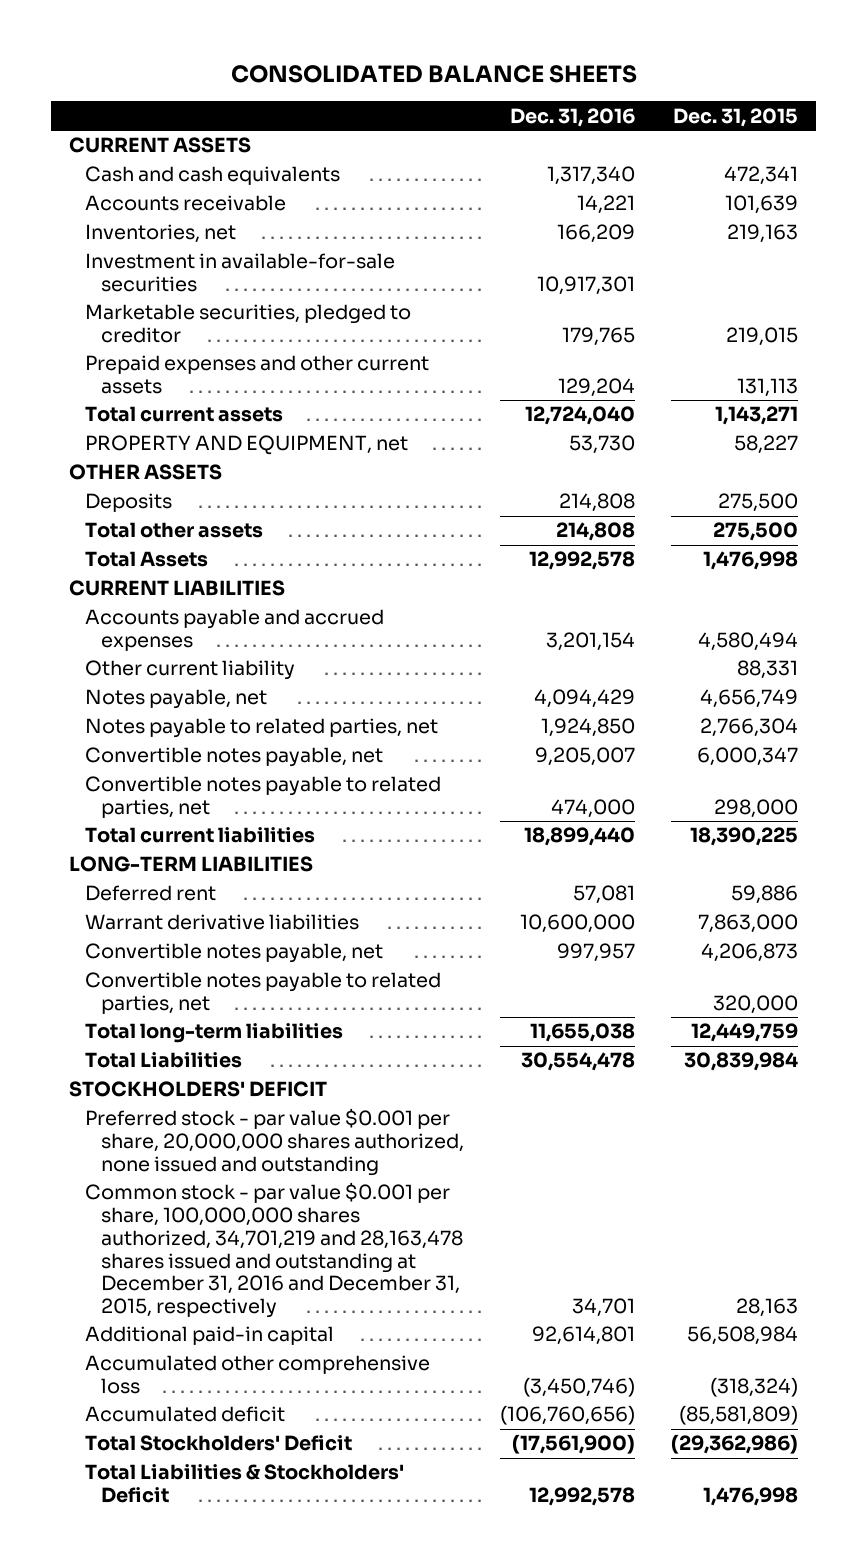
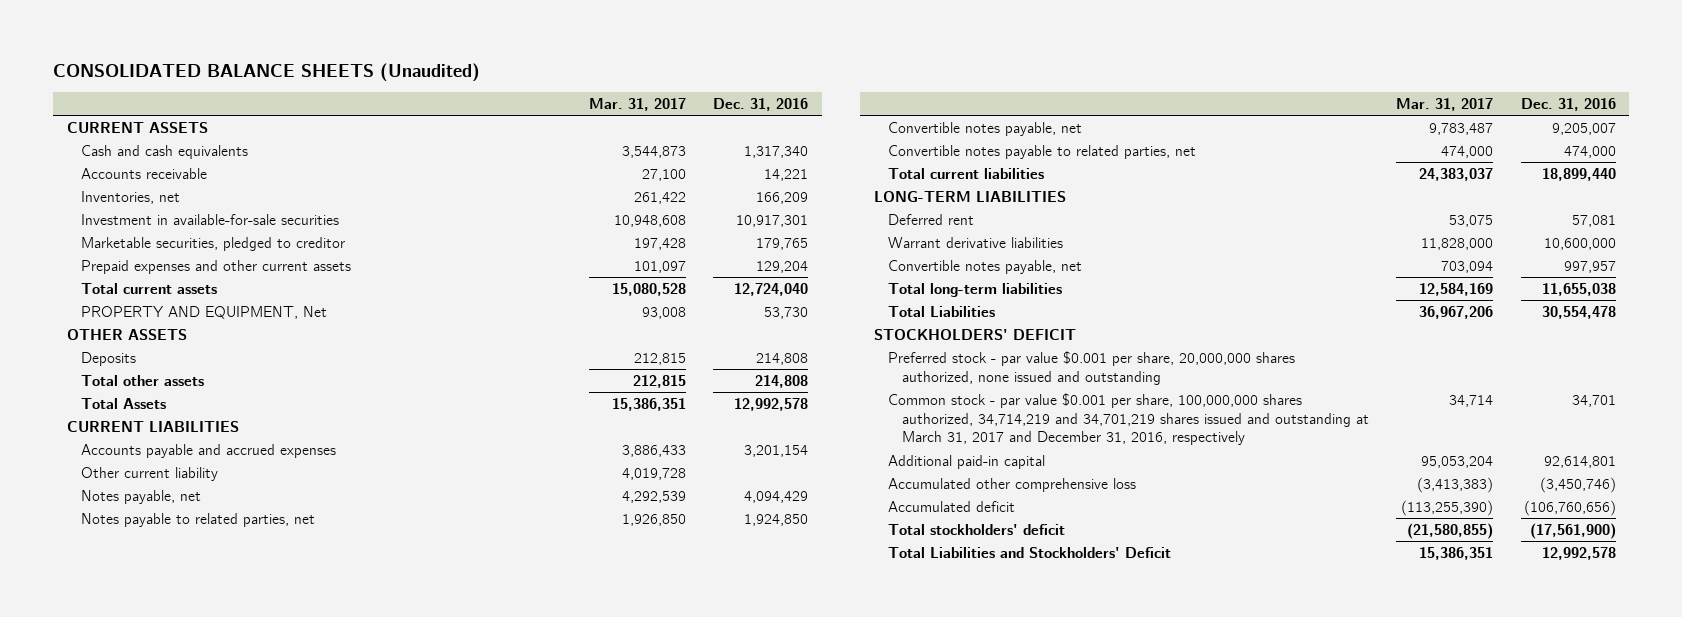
[230,64,637,83] CONSOLIDATED BALANCE SHEETS -> [53,62,481,82] CONSOLIDATED BALANCE SHEETS (Unaudited)
[672,107,798,127] Dec. 31, 2015 -> none
none -> [589,97,687,111] Mar. 31, 2017
[85,435,409,456] PROPERTY AND EQUIPMENT, net -> [80,305,327,319] PROPERTY AND EQUIPMENT, Net
[85,972,442,1015] Convertible notes payable to related parties, net -> none
[85,1182,464,1319] Common stock - par value $0.001 per share, 100,000,000 shares authorized, 34,701,219 and 28,163,478 shares issued and outstanding at December 31, 2016 and December 31, 2015, respectively -> [887,392,1370,446] Common stock - par value $0.001 per share, 100,000,000 shares authorized, 34,714,219 and 34,701,219 shares issued and outstanding at March 31, 2017 and December 31, 2016, respectively
[85,1435,353,1452] Total Stockholders' Deficit -> [887,523,1065,535] Total stockholders' deficit
[85,1464,405,1504] Total Liabilities & Stockholders' Deficit -> [887,546,1171,558] Total Liabilities and Stockholders' Deficit

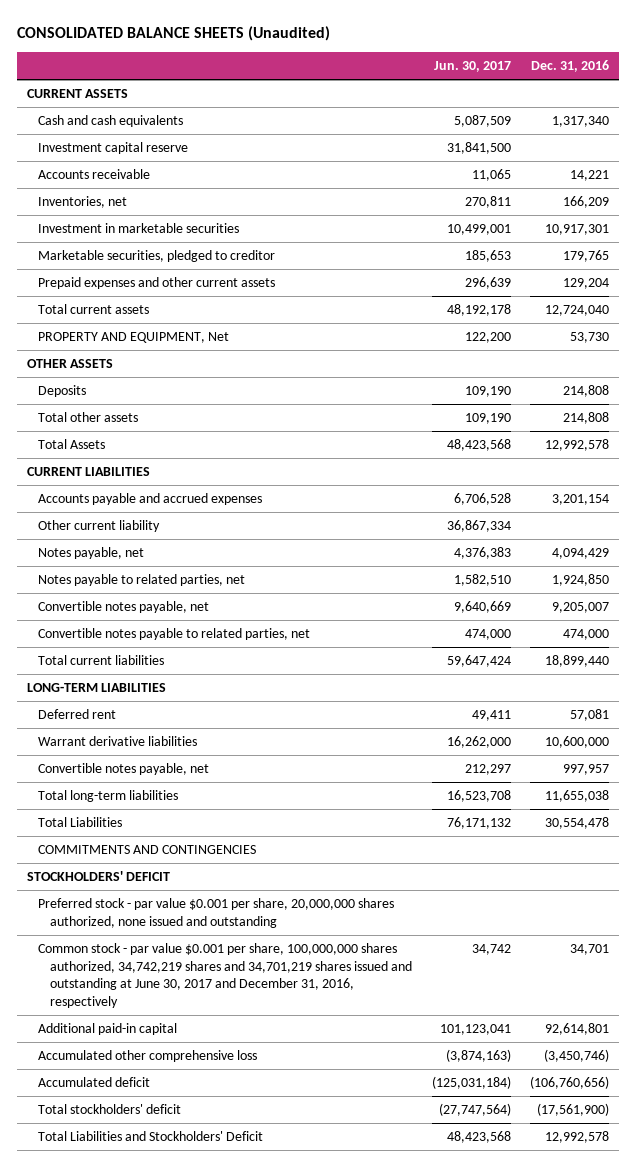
[589,97,687,111] Mar. 31, 2017 -> none
none -> [433,61,511,73] Jun. 30, 2017
none -> [38,142,189,155] Investment capital reserve
[80,213,339,225] Investment in available-for-sale securities -> [38,223,240,234] Investment in marketable securities
none -> [38,845,257,855] COMMITMENTS AND CONTINGENCIES
[887,392,1370,446] Common stock - par value $0.001 per share, 100,000,000 shares authorized, 34,714,219 and 34,701,219 shares issued and outstanding at March 31, 2017 and December 31, 2016, respectively -> [38,943,413,1008] Common stock - par value $0.001 per share, 100,000,000 shares authorized, 34,742,219 shares and 34,701,219 shares issued and outstanding at June 30, 2017 and December 31, 2016, respectively

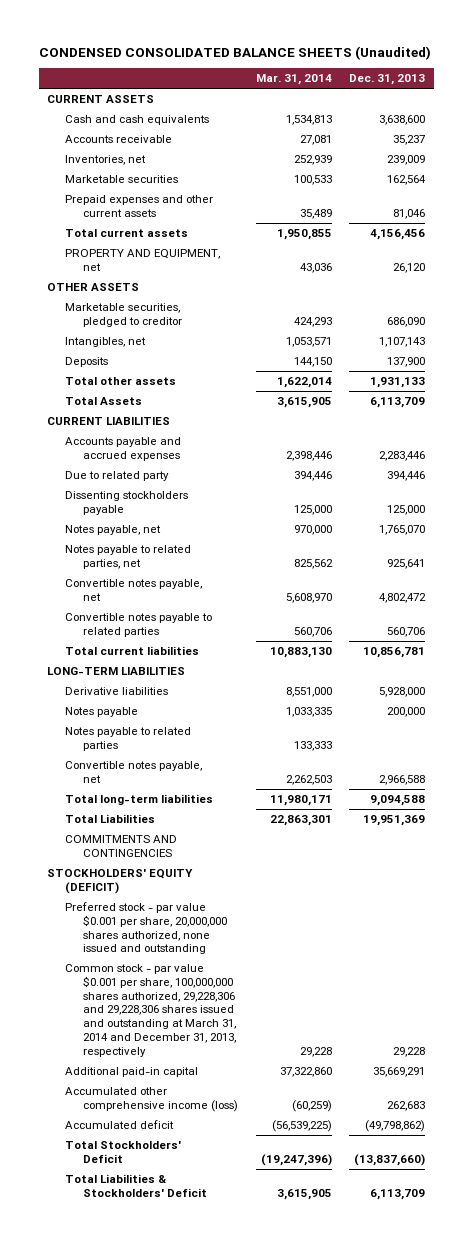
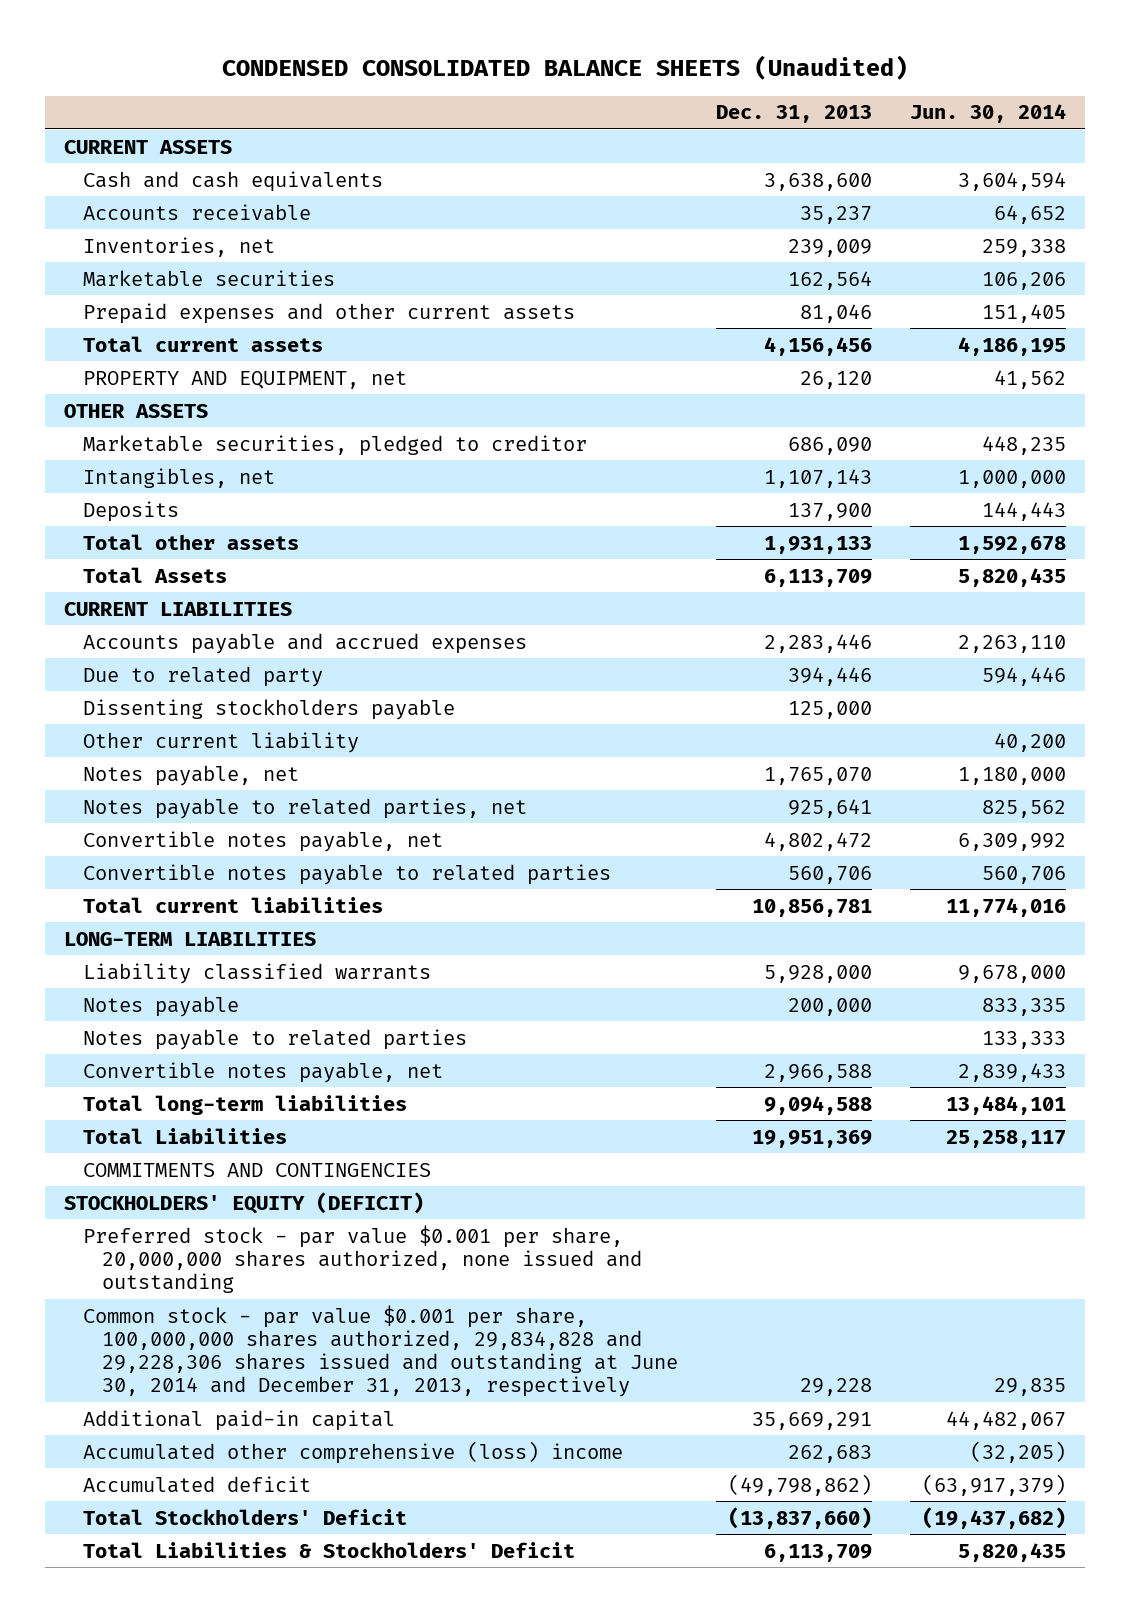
[255,74,332,86] Mar. 31, 2014 -> none
none -> [910,104,1067,124] Jun. 30, 2014
none -> [82,731,359,753] Other current liability
[65,687,169,696] Derivative liabilities -> [82,962,431,984] Liability classified warrants
[65,964,237,1057] Common stock - par value $0.001 per share, 100,000,000 shares authorized, 29,228,306 and 29,228,306 shares issued and outstanding at March 31, 2014 and December 31, 2013, respectively -> [82,1304,678,1398] Common stock - par value $0.001 per share, 100,000,000 shares authorized, 29,834,828 and 29,228,306 shares issued and outstanding at June 30, 2014 and December 31, 2013, respectively
[65,1087,239,1112] Accumulated other comprehensive income (loss) -> [82,1440,623,1464] Accumulated other comprehensive (loss) income

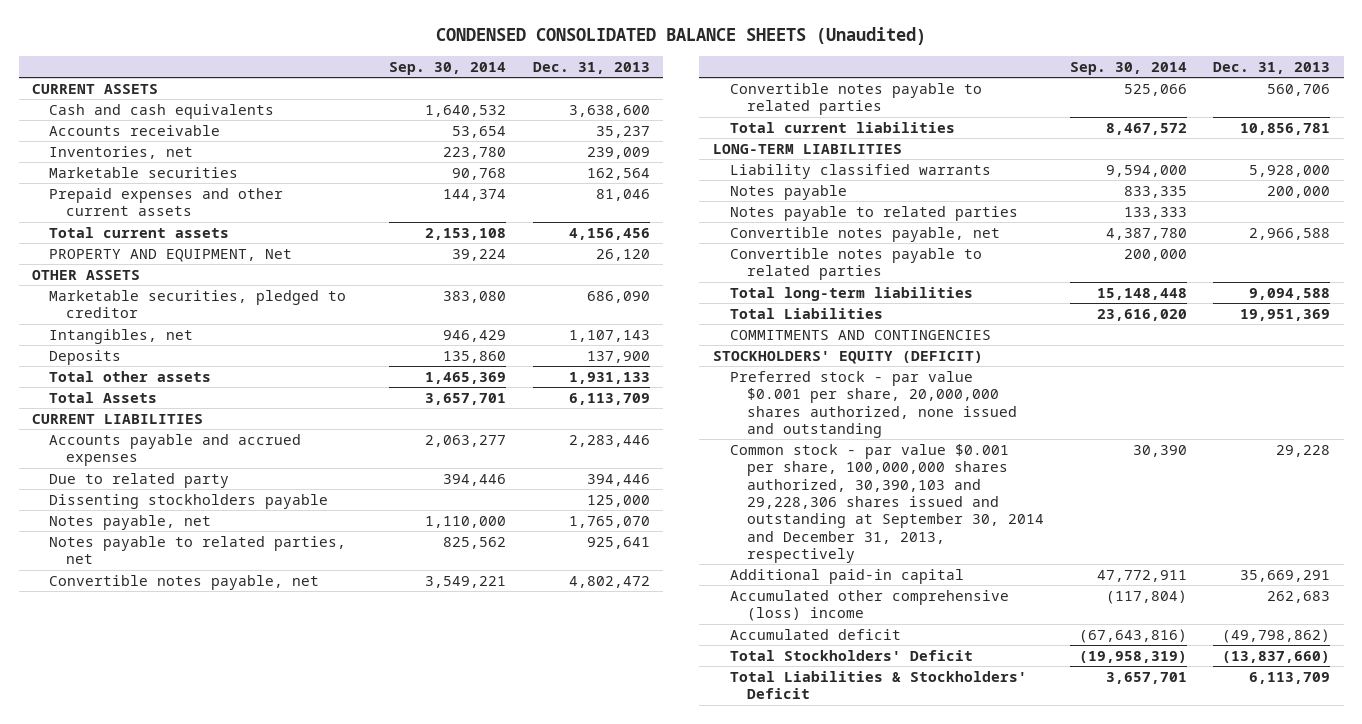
[910,104,1067,124] Jun. 30, 2014 -> none
none -> [389,61,507,75] Sep. 30, 2014
[82,370,407,389] PROPERTY AND EQUIPMENT, net -> [48,248,292,262] PROPERTY AND EQUIPMENT, Net
[82,731,359,753] Other current liability -> none
none -> [729,247,982,281] Convertible notes payable to related parties
[82,1304,678,1398] Common stock - par value $0.001 per share, 100,000,000 shares authorized, 29,834,828 and 29,228,306 shares issued and outstanding at June 30, 2014 and December 31, 2013, respectively -> [729,443,1044,563] Common stock - par value $0.001 per share, 100,000,000 shares authorized, 30,390,103 and 29,228,306 shares issued and outstanding at September 30, 2014 and December 31, 2013, respectively

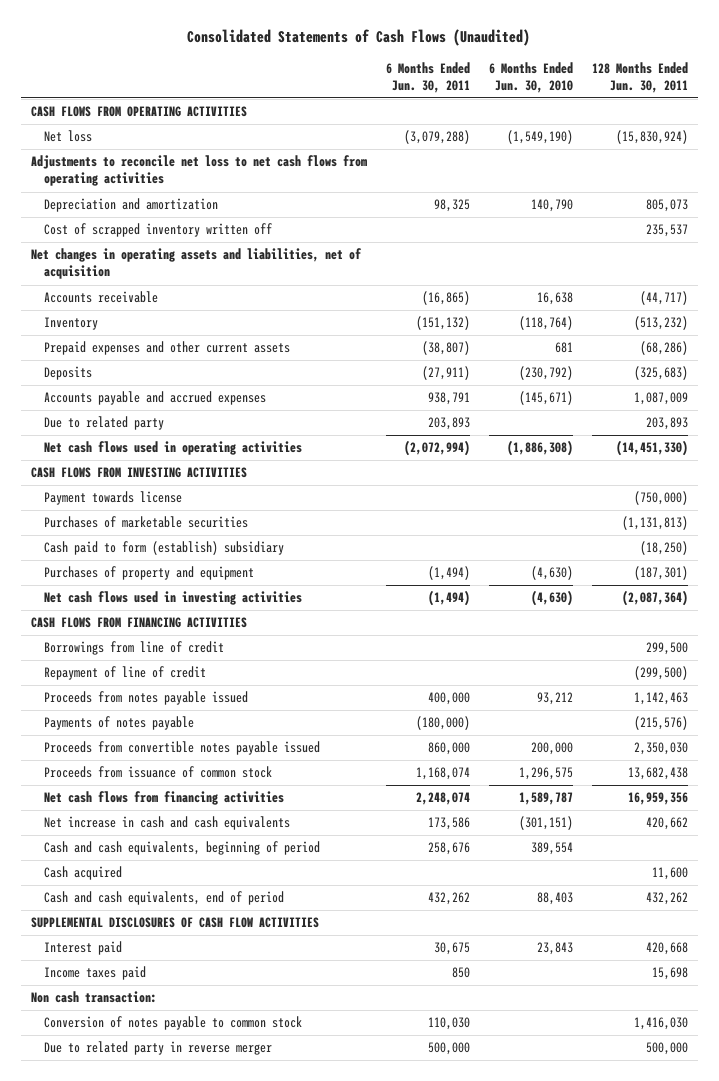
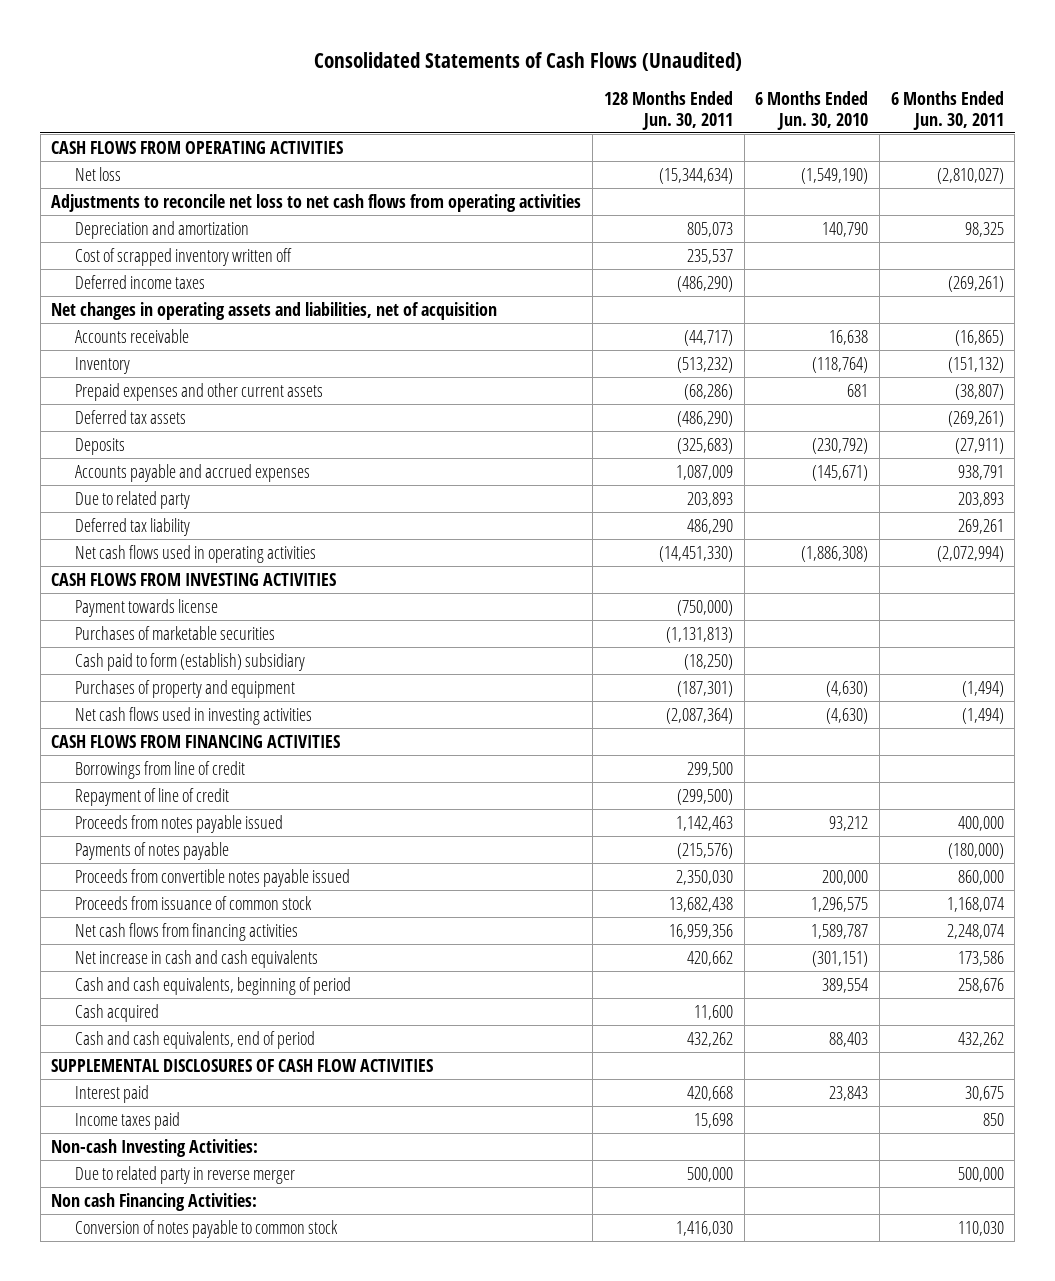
[403,130,470,145] (3,079,288) -> [936,167,1004,184] (2,810,027)
[616,130,689,145] (15,830,924) -> [658,167,733,184] (15,344,634)
none -> [74,274,205,289] Deferred income taxes
none -> [74,409,186,424] Deferred tax assets
none -> [74,517,190,536] Deferred tax liability
[30,991,157,1004] Non cash transaction: -> none
none -> [51,1138,259,1157] Non-cash Investing Activities:
none -> [51,1192,258,1211] Non cash Financing Activities:
[43,1016,302,1031] Conversion of notes payable to common stock -> [74,1219,338,1238] Conversion of notes payable to common stock

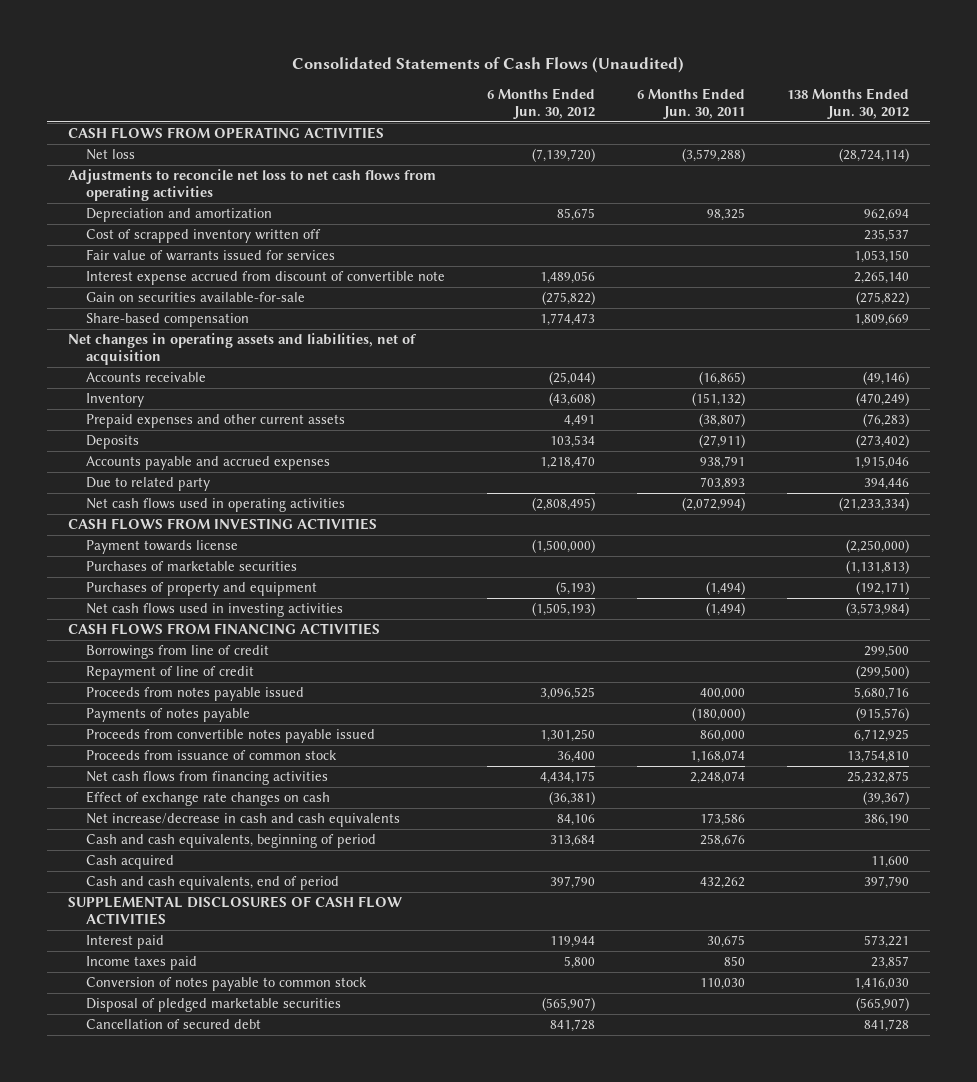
[603,90,733,130] 128 Months Ended Jun. 30, 2011 -> none
[755,90,869,130] 6 Months Ended Jun. 30, 2010 -> none
none -> [487,88,596,120] 6 Months Ended Jun. 30, 2012
none -> [786,88,909,120] 138 Months Ended Jun. 30, 2012
[936,167,1004,184] (2,810,027) -> [681,148,745,163] (3,579,288)
[74,274,205,289] Deferred income taxes -> none
none -> [86,249,336,262] Fair value of warrants issued for services
none -> [86,271,446,286] Interest expense accrued from discount of convertible note
none -> [86,292,306,303] Gain on securities available-for-sale
none -> [86,313,250,328] Share-based compensation
[74,409,186,424] Deferred tax assets -> none
[74,517,190,536] Deferred tax liability -> none
[957,491,1004,507] 203,893 -> [699,477,745,491] 703,893
[74,652,305,671] Cash paid to form (establish) subsidiary -> none
none -> [86,791,331,807] Effect of exchange rate changes on cash
[74,949,318,968] Net increase in cash and cash equivalents -> [86,813,401,828] Net increase/decrease in cash and cash equivalents
[51,1138,259,1157] Non-cash Investing Activities: -> none
[74,1165,295,1184] Due to related party in reverse merger -> none
[51,1192,258,1211] Non cash Financing Activities: -> none
none -> [86,998,342,1013] Disposal of pledged marketable securities
none -> [86,1019,262,1030] Cancellation of secured debt

